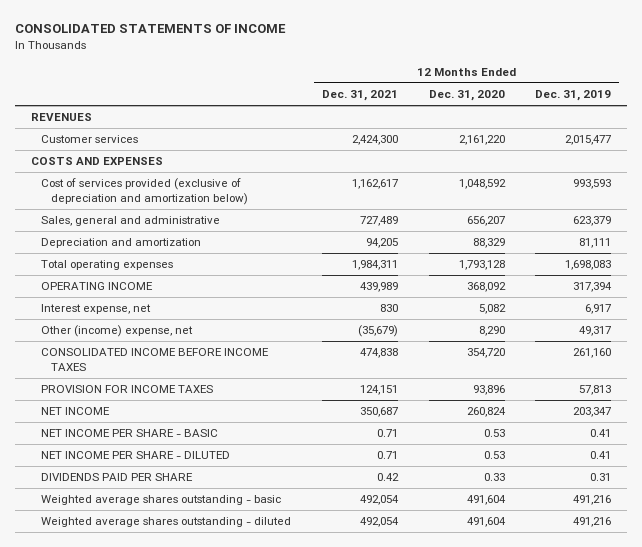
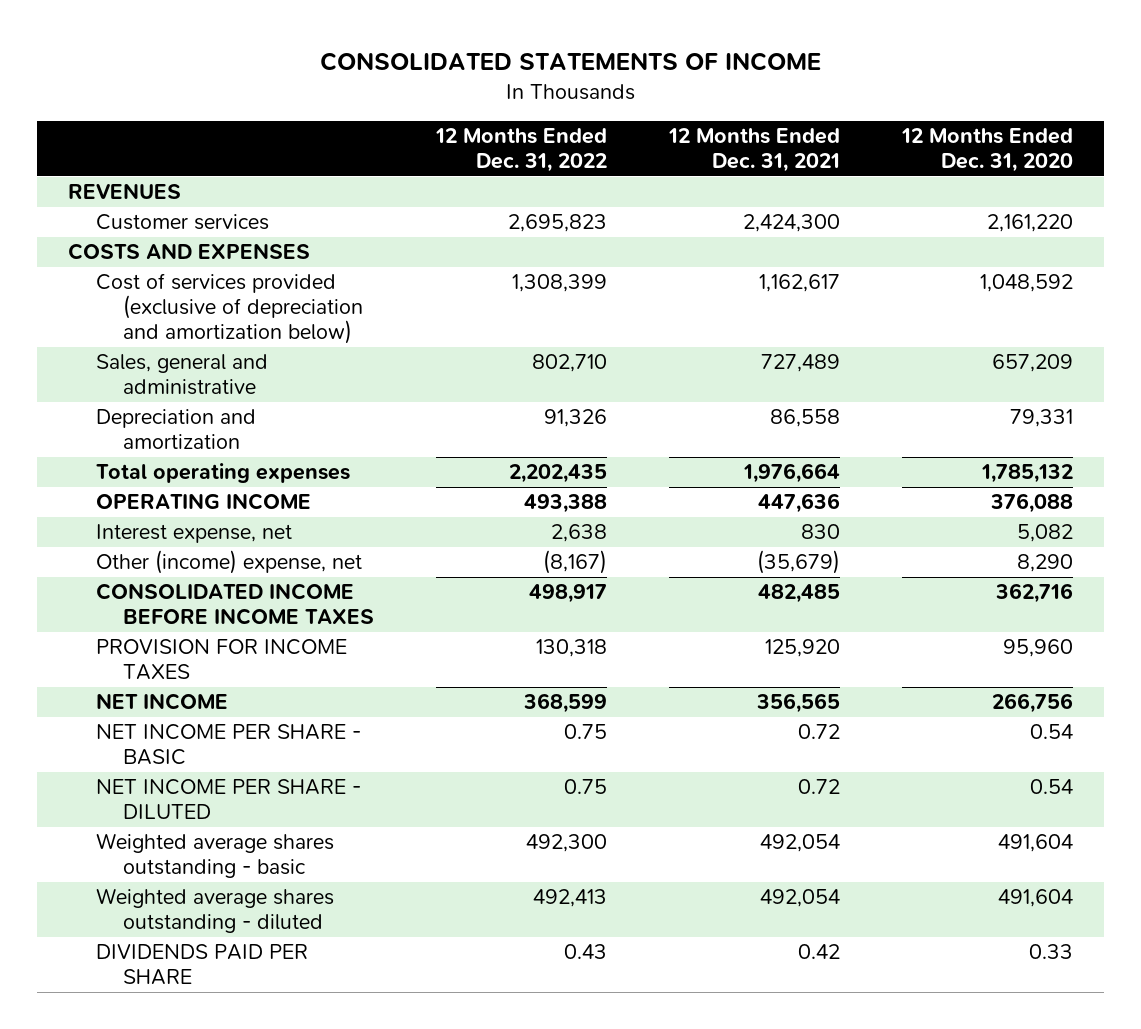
[535,90,612,102] Dec. 31, 2019 -> none
none -> [435,128,608,172] 12 Months Ended Dec. 31, 2022
[466,216,505,227] 656,207 -> [991,354,1073,373] 657,209
[365,238,398,249] 94,205 -> [770,409,841,428] 86,558
[472,238,505,249] 88,329 -> [1009,409,1073,428] 79,331
[351,260,398,271] 1,984,311 -> [743,463,841,484] 1,976,664
[458,260,505,271] 1,793,128 -> [980,464,1073,484] 1,785,132
[359,282,398,293] 439,989 -> [758,493,841,514] 447,636
[466,282,506,293] 368,092 -> [989,493,1073,514] 376,088
[359,348,398,359] 474,838 -> [758,584,841,604] 482,485
[466,348,505,359] 354,720 -> [994,583,1073,604] 362,716
[359,385,398,396] 124,151 -> [765,639,841,658] 125,920
[472,385,505,396] 93,896 -> [1002,639,1073,658] 95,960
[359,407,398,418] 350,687 -> [756,693,841,714] 356,565
[466,407,506,418] 260,824 -> [991,693,1073,714] 266,756
[376,429,398,438] 0.71 -> [798,724,841,740] 0.72
[483,429,505,438] 0.53 -> [1029,724,1073,740] 0.54
[376,451,398,460] 0.71 -> [798,779,841,795] 0.72
[483,451,505,460] 0.53 -> [1029,779,1073,795] 0.54
[41,473,194,482] DIVIDENDS PAID PER SHARE -> [95,944,308,986] DIVIDENDS PAID PER SHARE

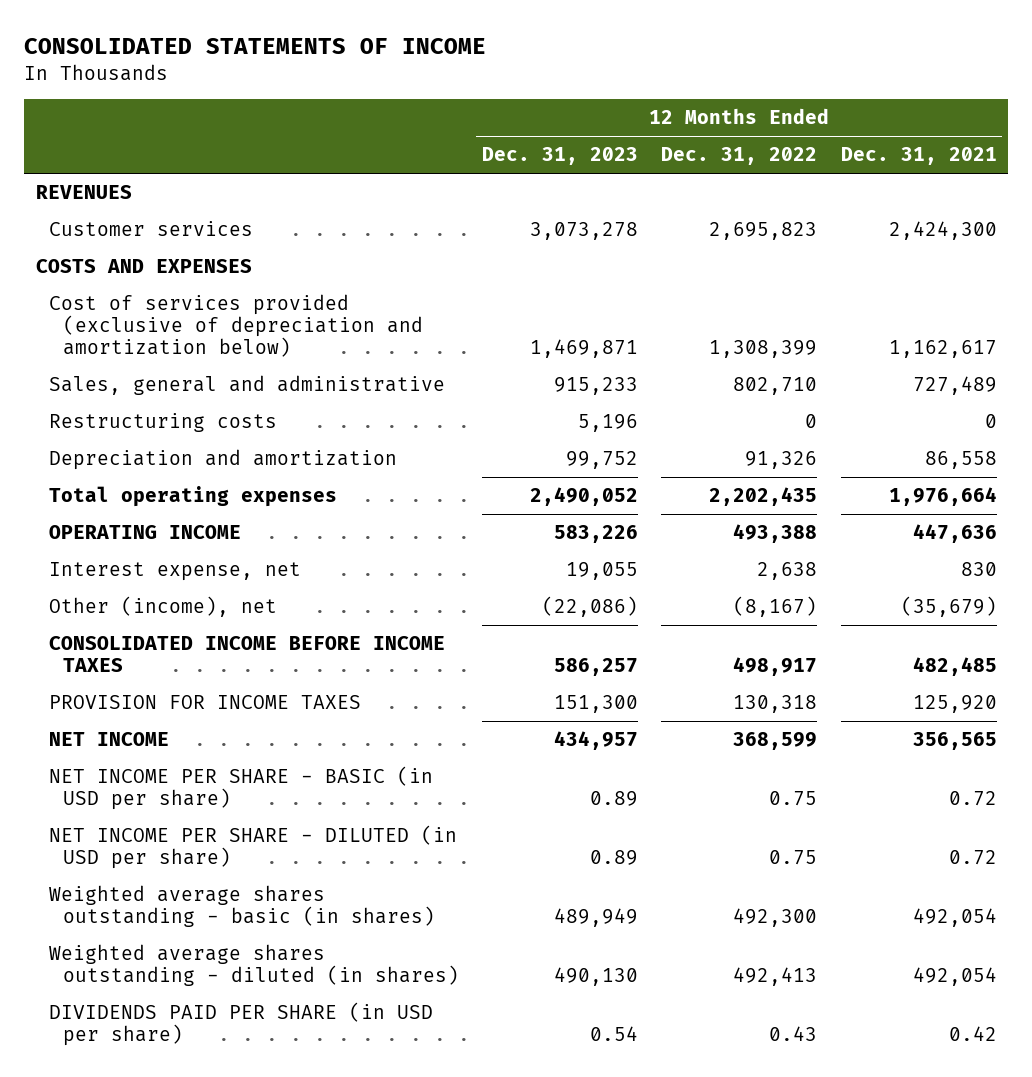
[900,128,1073,172] 12 Months Ended Dec. 31, 2020 -> none
none -> [482,147,639,166] Dec. 31, 2023
none -> [49,413,278,433] Restructuring costs
[95,550,362,575] Other (income) expense, net -> [49,596,278,618] Other (income), net
[95,724,361,766] NET INCOME PER SHARE - BASIC -> [49,766,434,811] NET INCOME PER SHARE - BASIC (in USD per share)
[95,779,361,820] NET INCOME PER SHARE - DILUTED -> [49,825,458,870] NET INCOME PER SHARE - DILUTED (in USD per share)
[95,833,334,879] Weighted average shares outstanding - basic -> [49,885,435,928] Weighted average shares outstanding - basic (in shares)
[95,888,334,934] Weighted average shares outstanding - diluted -> [49,944,459,987] Weighted average shares outstanding - diluted (in shares)
[95,944,308,986] DIVIDENDS PAID PER SHARE -> [49,1002,434,1047] DIVIDENDS PAID PER SHARE (in USD per share)

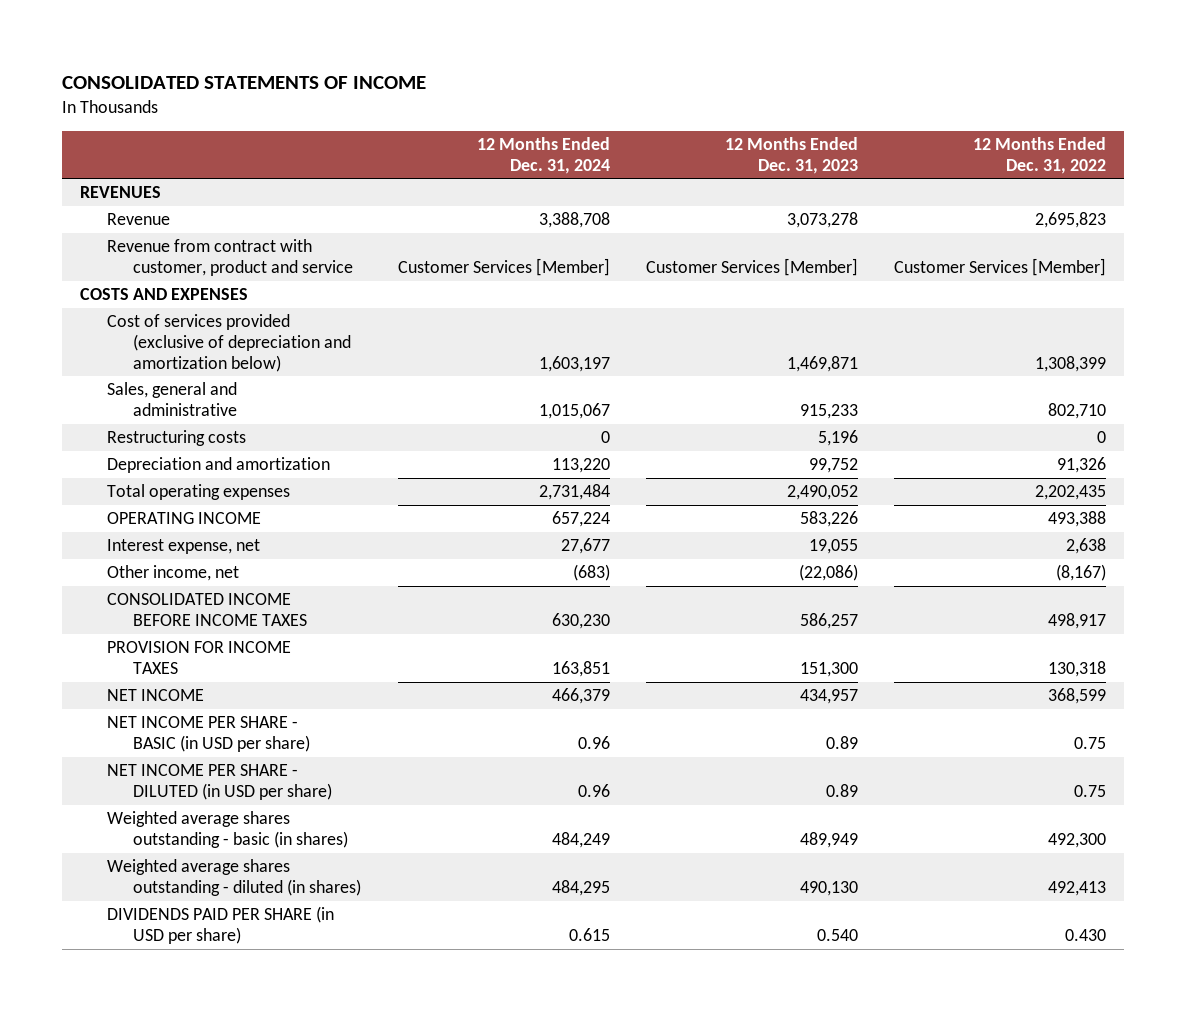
[840,147,997,166] Dec. 31, 2021 -> none
none -> [476,136,610,174] 12 Months Ended Dec. 31, 2024
[49,221,254,237] Customer services -> [106,213,170,226] Revenue
none -> [106,239,354,276] Revenue from contract with customer, product and service
[49,596,278,618] Other (income), net -> [106,565,239,582] Other income, net
[590,1026,639,1042] 0.54 -> [816,928,858,941] 0.540
[769,1026,818,1042] 0.43 -> [1064,928,1106,941] 0.430

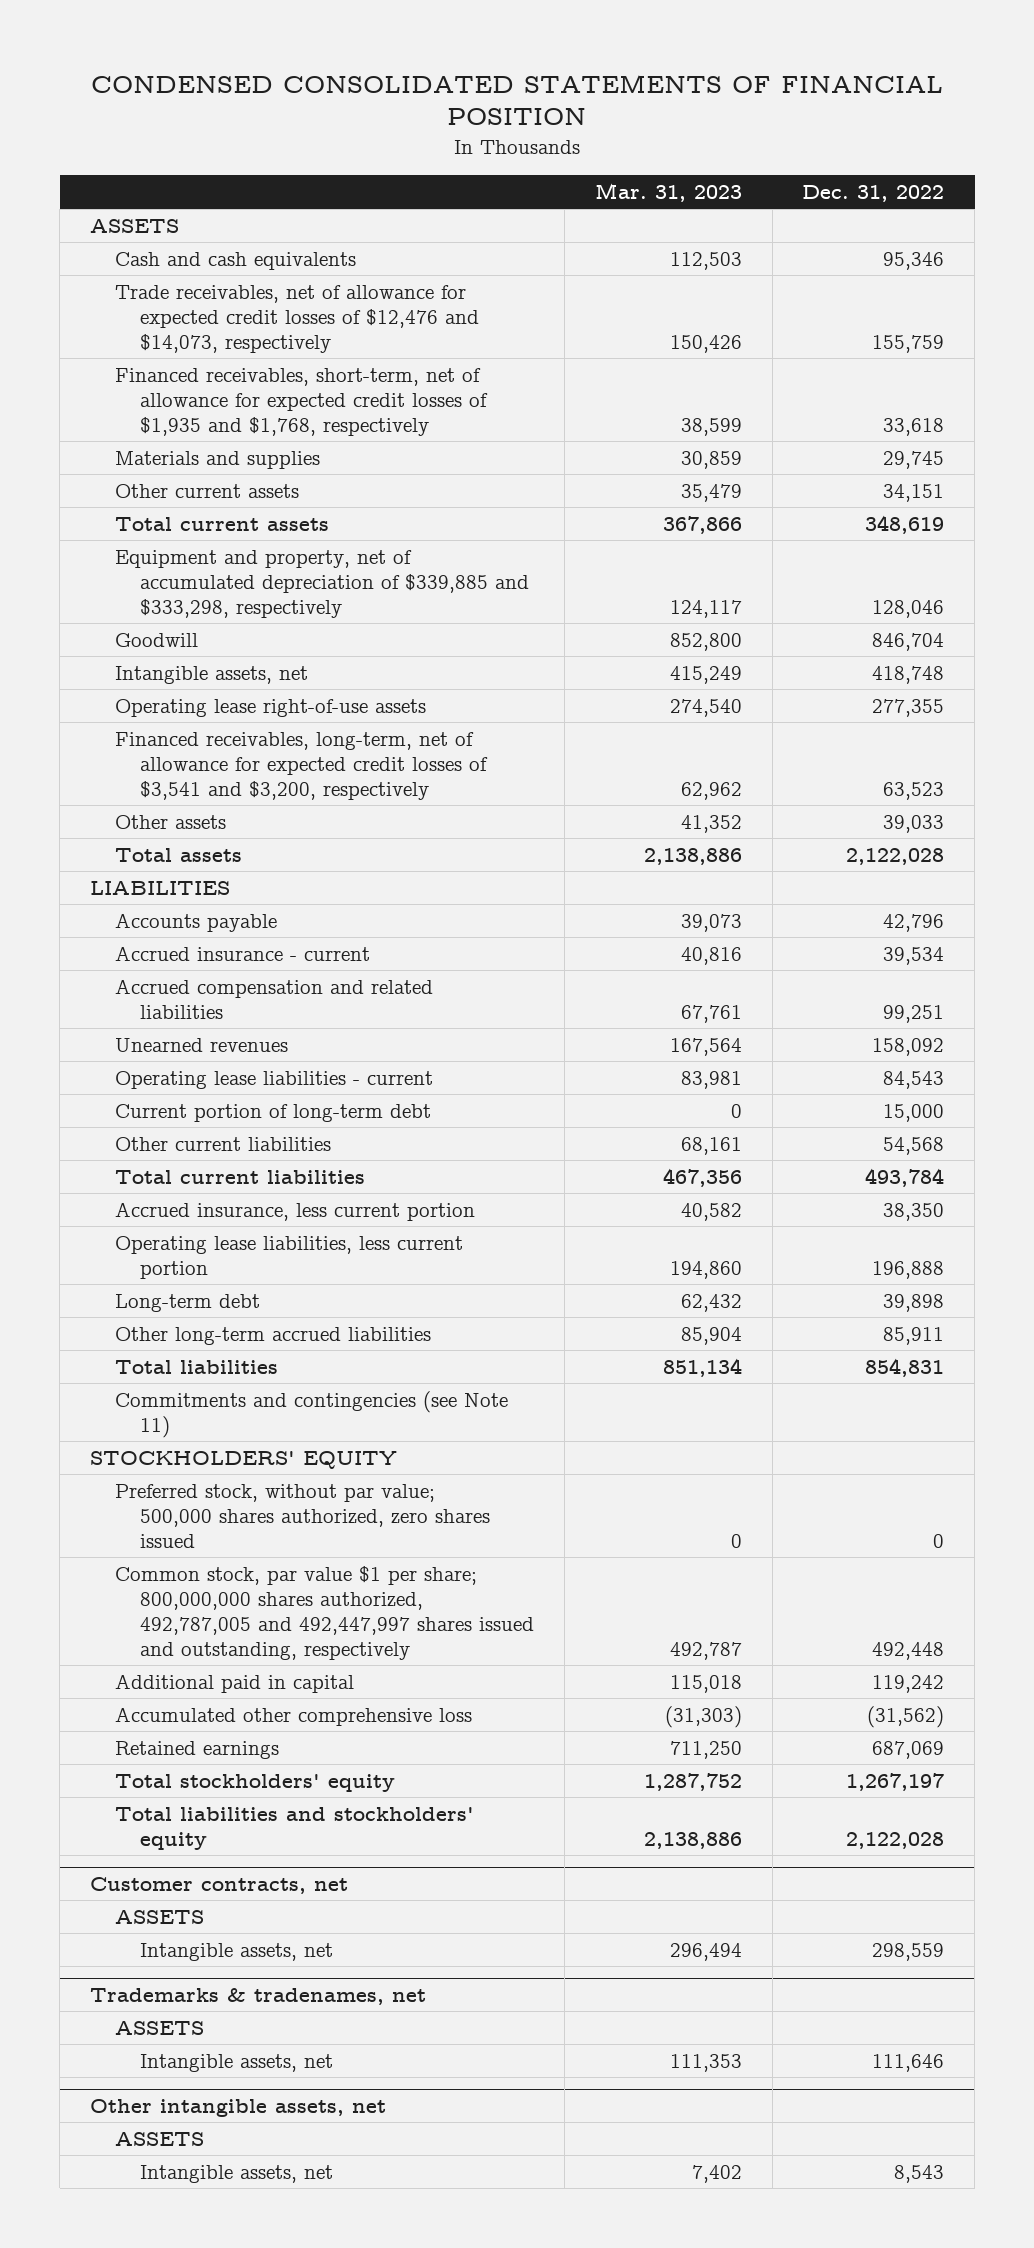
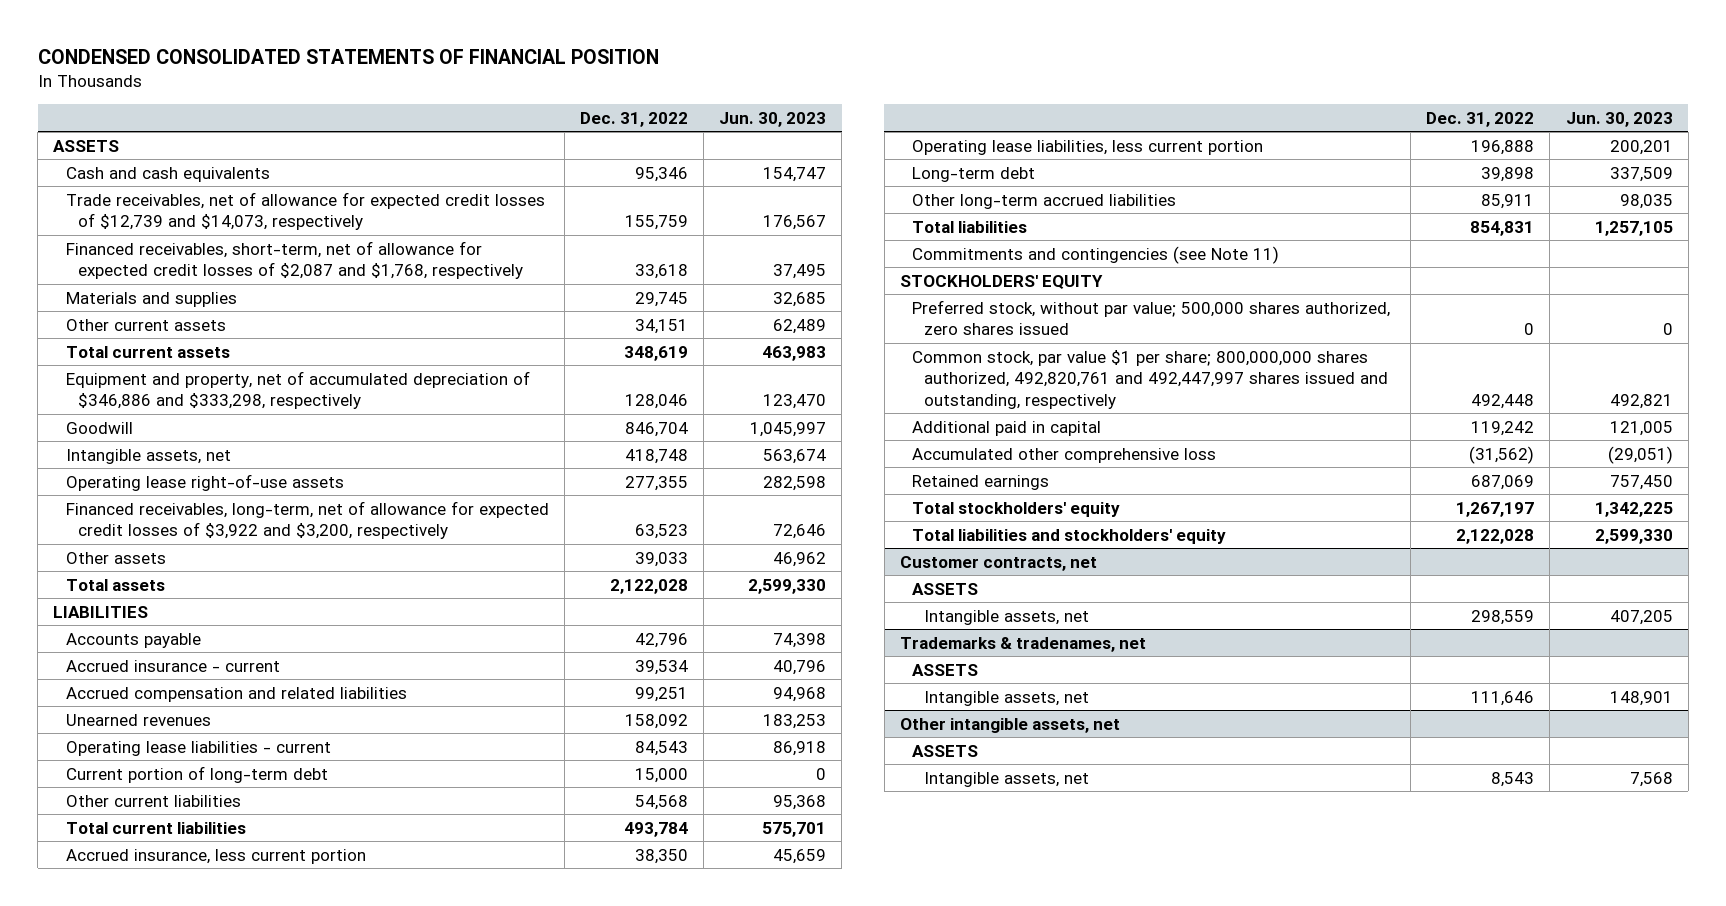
[594,182,742,202] Mar. 31, 2023 -> none
none -> [719,111,827,127] Jun. 30, 2023
[115,284,480,353] Trade receivables, net of allowance for expected credit losses of $12,476 and $14,073, respectively -> [65,191,545,231] Trade receivables, net of allowance for expected credit losses of $12,739 and $14,073, respectively
[115,367,489,436] Financed receivables, short-term, net of allowance for expected credit losses of $1,935 and $1,768, respectively -> [65,240,523,280] Financed receivables, short-term, net of allowance for expected credit losses of $2,087 and $1,768, respectively
[115,549,530,618] Equipment and property, net of accumulated depreciation of $339,885 and $333,298, respectively -> [65,370,530,410] Equipment and property, net of accumulated depreciation of $346,886 and $333,298, respectively
[115,731,489,800] Financed receivables, long-term, net of allowance for expected credit losses of $3,541 and $3,200, respectively -> [65,500,549,540] Financed receivables, long-term, net of allowance for expected credit losses of $3,922 and $3,200, respectively
[115,1565,535,1660] Common stock, par value $1 per share; 800,000,000 shares authorized, 492,787,005 and 492,447,997 shares issued and outstanding, respectively -> [912,349,1389,410] Common stock, par value $1 per share; 800,000,000 shares authorized, 492,820,761 and 492,447,997 shares issued and outstanding, respectively

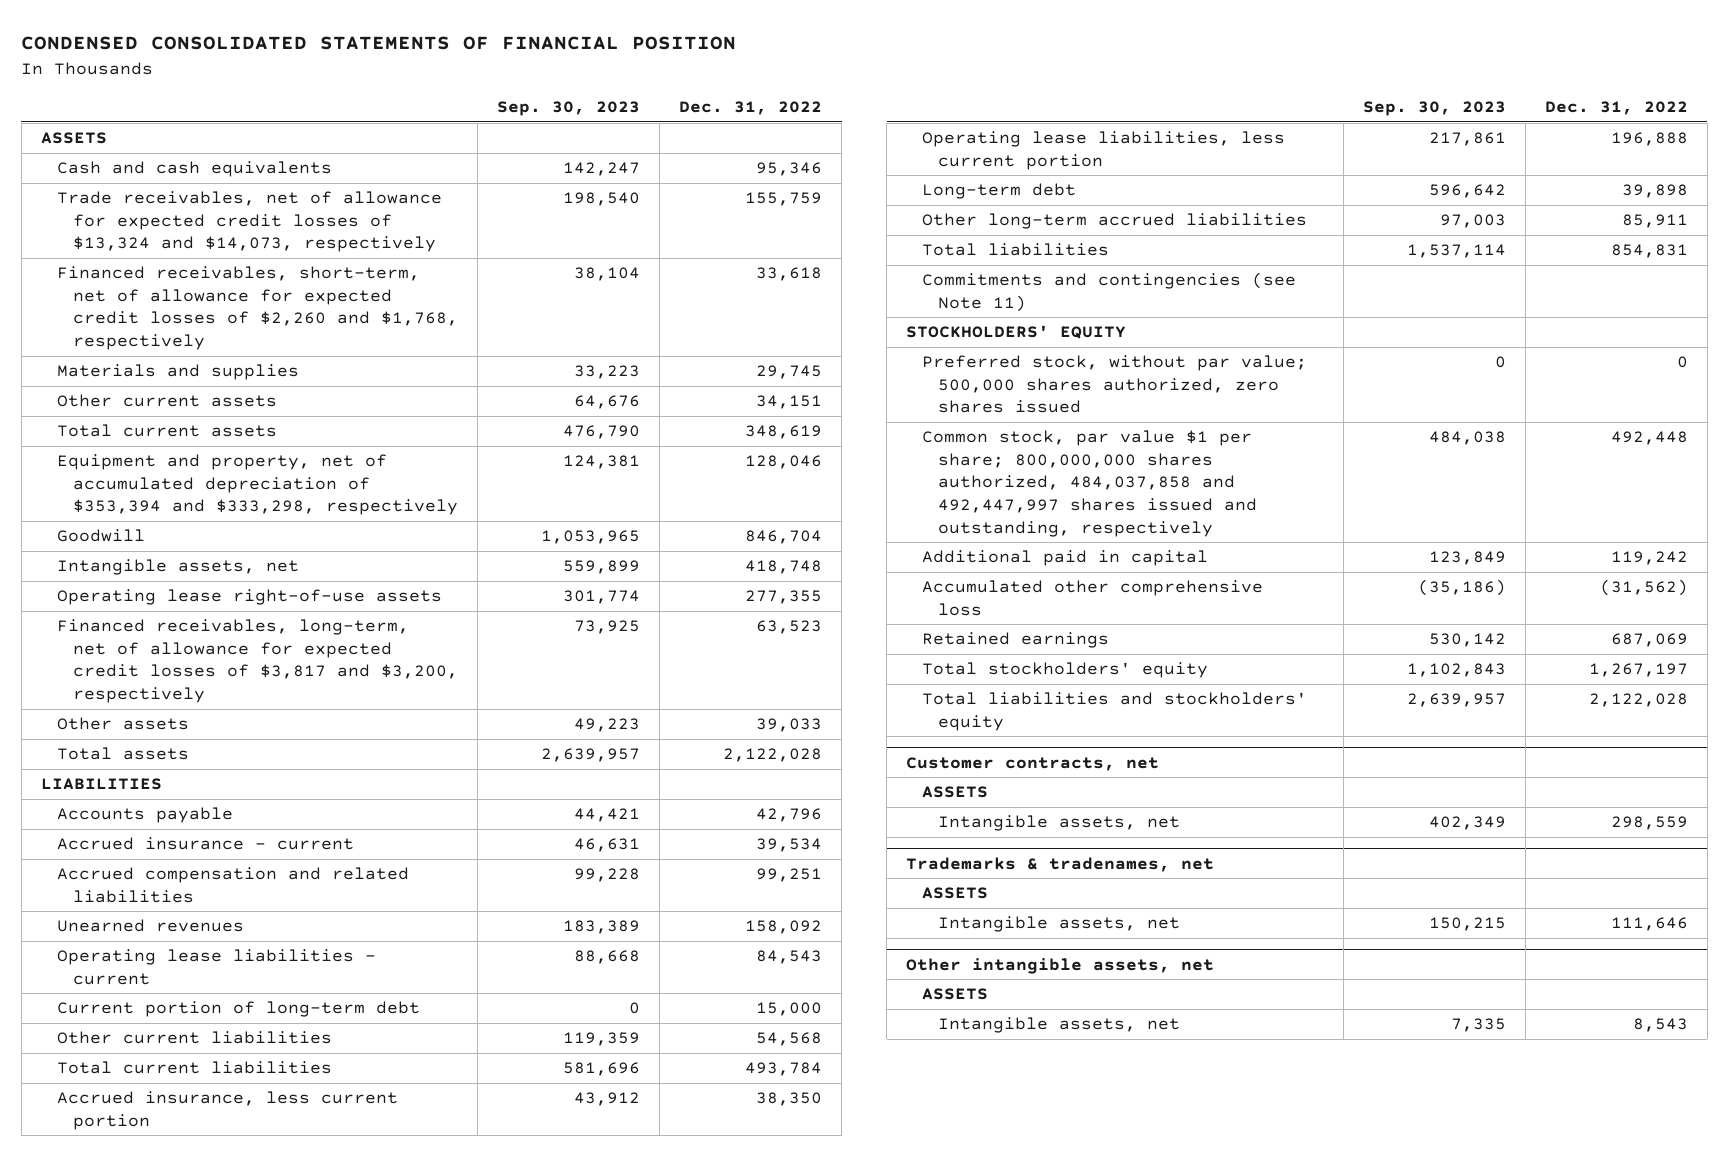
[719,111,827,127] Jun. 30, 2023 -> none
none -> [496,101,640,117] Sep. 30, 2023
[65,191,545,231] Trade receivables, net of allowance for expected credit losses of $12,739 and $14,073, respectively -> [56,191,442,253] Trade receivables, net of allowance for expected credit losses of $13,324 and $14,073, respectively
[65,240,523,280] Financed receivables, short-term, net of allowance for expected credit losses of $2,087 and $1,768, respectively -> [56,266,458,351] Financed receivables, short-term, net of allowance for expected credit losses of $2,260 and $1,768, respectively
[65,370,530,410] Equipment and property, net of accumulated depreciation of $346,886 and $333,298, respectively -> [56,454,458,516] Equipment and property, net of accumulated depreciation of $353,394 and $333,298, respectively
[65,500,549,540] Financed receivables, long-term, net of allowance for expected credit losses of $3,922 and $3,200, respectively -> [56,619,458,704] Financed receivables, long-term, net of allowance for expected credit losses of $3,817 and $3,200, respectively
[912,349,1389,410] Common stock, par value $1 per share; 800,000,000 shares authorized, 492,820,761 and 492,447,997 shares issued and outstanding, respectively -> [922,430,1258,537] Common stock, par value $1 per share; 800,000,000 shares authorized, 484,037,858 and 492,447,997 shares issued and outstanding, respectively

